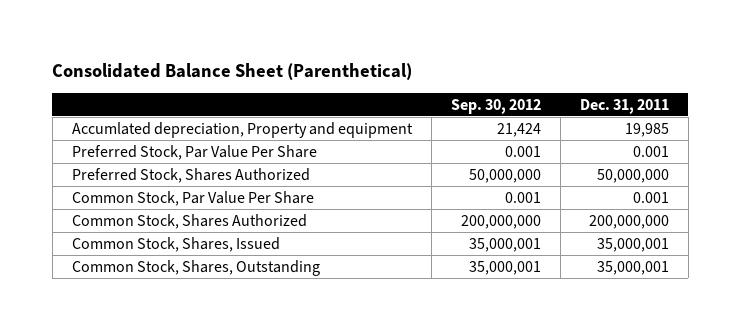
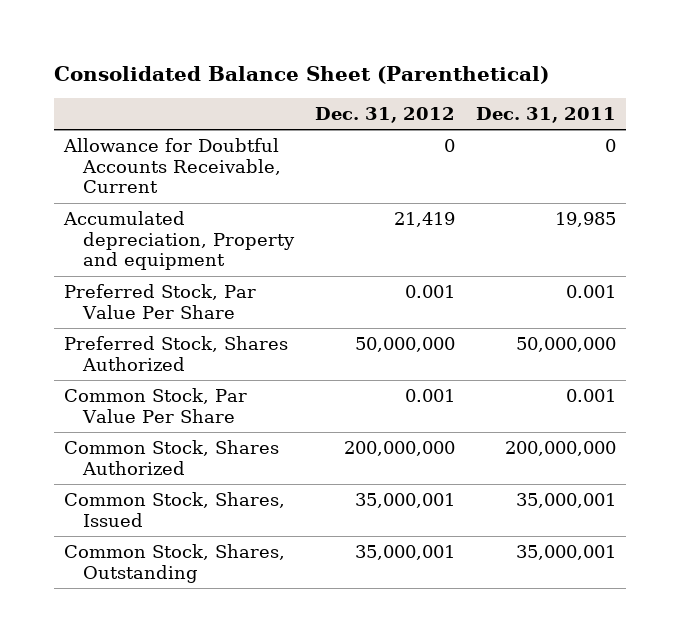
[450,98,541,114] Sep. 30, 2012 -> none
none -> [314,107,455,124] Dec. 31, 2012
none -> [63,137,281,194] Allowance for Doubtful Accounts Receivable, Current
[71,121,413,138] Accumlated depreciation, Property and equipment -> [63,210,295,271] Accumulated depreciation, Property and equipment

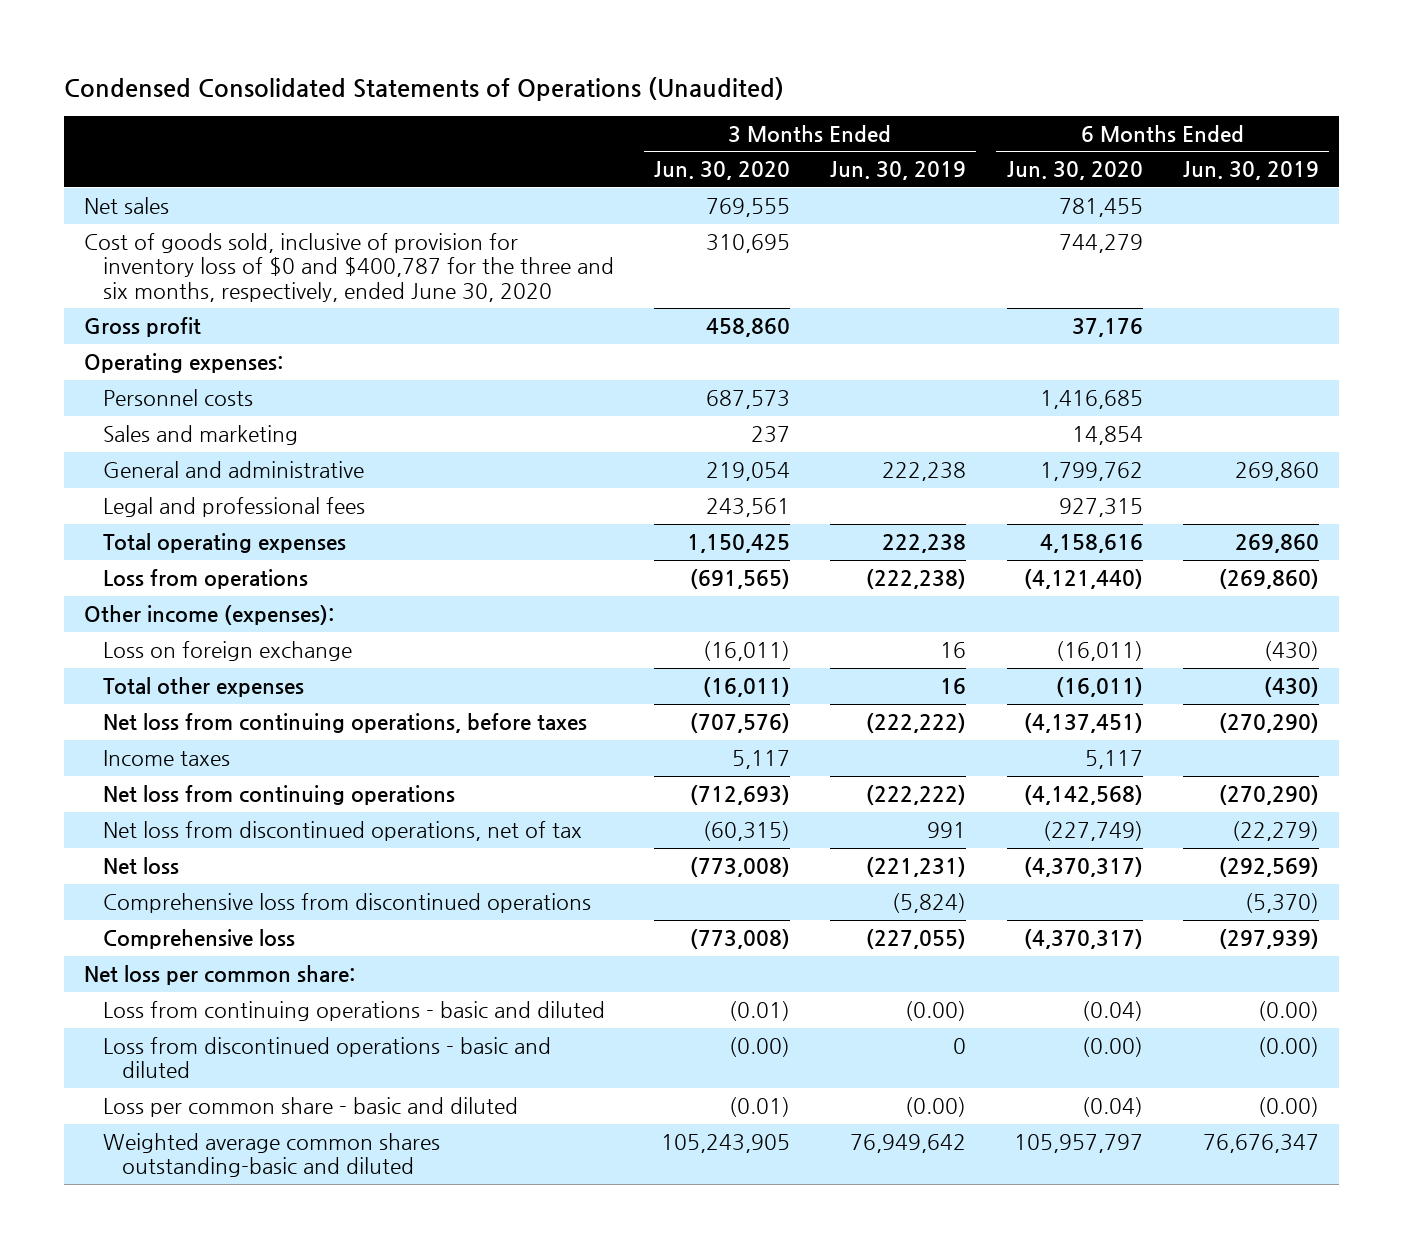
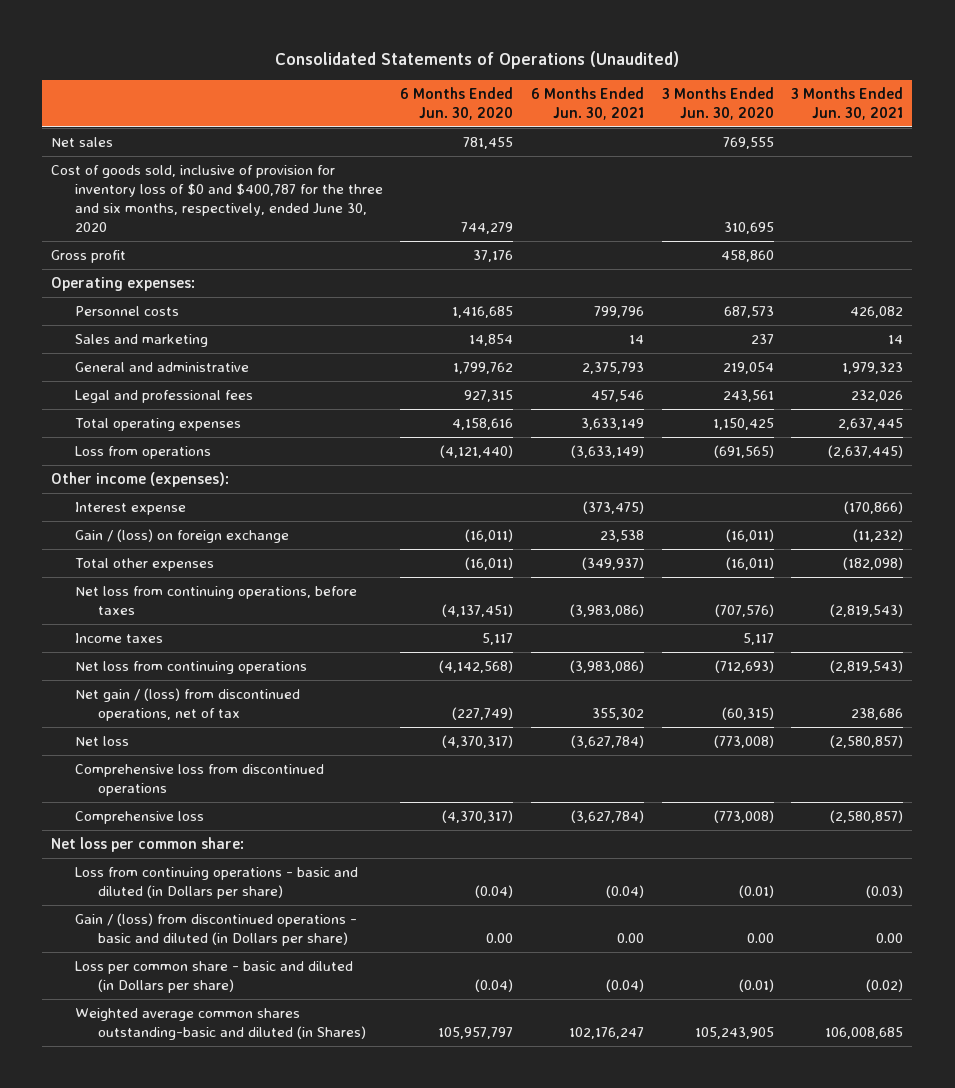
[63,76,784,101] Condensed Consolidated Statements of Operations (Unaudited) -> [275,51,680,70] Consolidated Statements of Operations (Unaudited)
[830,161,967,181] Jun. 30, 2019 -> none
[1182,161,1319,181] Jun. 30, 2019 -> none
none -> [530,87,644,121] 6 Months Ended Jun. 30, 2021
none -> [791,87,904,121] 3 Months Ended Jun. 30, 2021
none -> [74,501,186,515] Interest expense
[103,640,353,661] Loss on foreign exchange -> [74,528,289,543] Gain / (loss) on foreign exchange
[103,820,583,841] Net loss from discontinued operations, net of tax -> [74,687,300,721] Net gain / (loss) from discontinued operations, net of tax
[103,1000,606,1021] Loss from continuing operations - basic and diluted -> [74,866,358,899] Loss from continuing operations - basic and diluted (in Dollars per share)
[103,1036,552,1079] Loss from discontinued operations - basic and diluted -> [74,912,357,946] Gain / (loss) from discontinued operations - basic and diluted (in Dollars per share)
[729,1036,791,1057] (0.00) -> [746,932,774,943] 0.00
[1081,1036,1143,1057] (0.00) -> [486,932,514,943] 0.00
[103,1096,519,1117] Loss per common share - basic and diluted -> [74,960,353,993] Loss per common share - basic and diluted (in Dollars per share)
[103,1132,441,1178] Weighted average common shares outstanding-basic and diluted -> [74,1007,366,1040] Weighted average common shares outstanding-basic and diluted (in Shares)

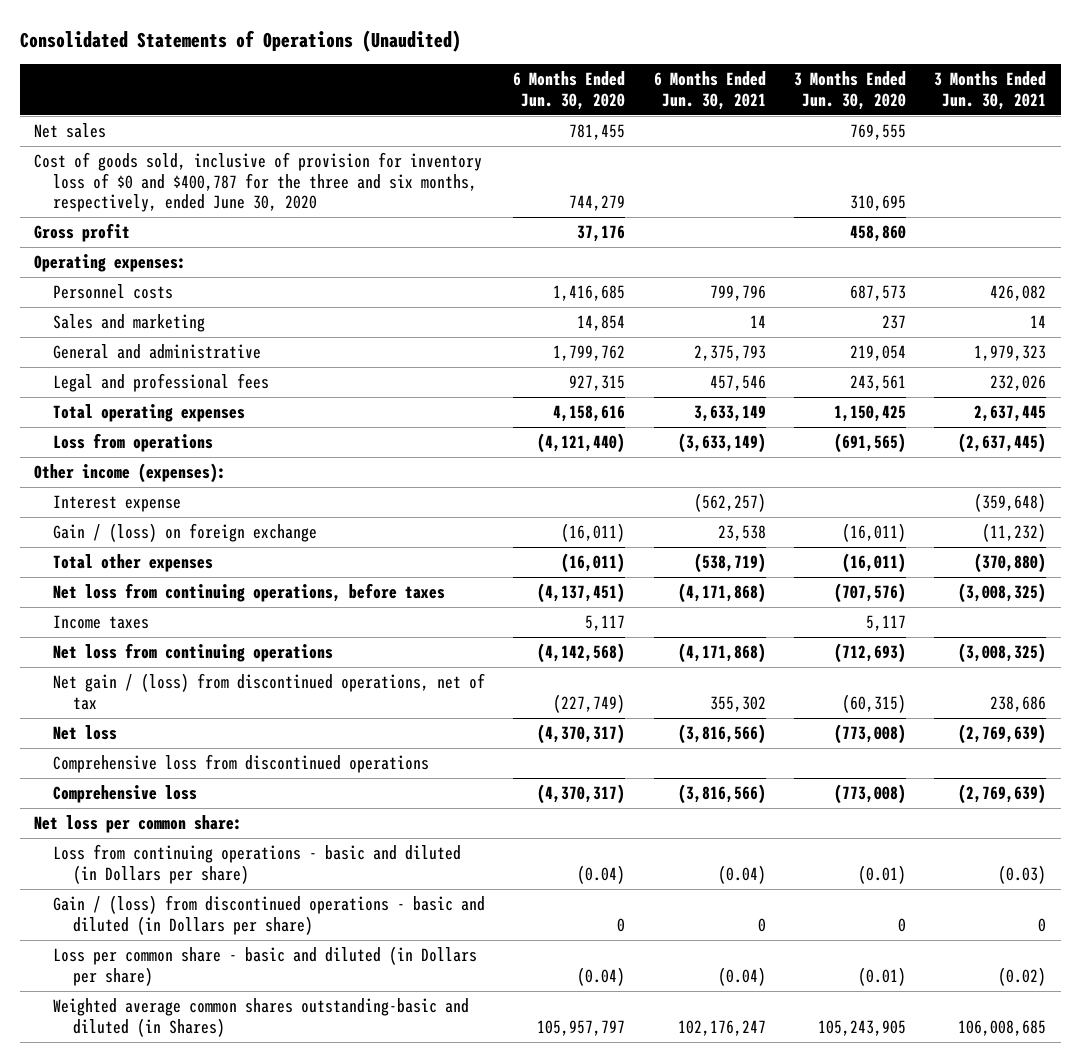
[582,500,644,514] (373,475) -> [693,493,766,513] (562,257)
[844,500,904,514] (170,866) -> [974,493,1047,513] (359,648)
[581,556,644,570] (349,937) -> [693,553,766,574] (538,719)
[843,556,904,570] (182,098) -> [974,553,1047,574] (370,880)
[569,603,644,617] (3,983,086) -> [677,583,766,604] (4,171,868)
[830,603,904,617] (2,819,543) -> [958,583,1047,604] (3,008,325)
[569,659,644,673] (3,983,086) -> [677,643,766,664] (4,171,868)
[830,659,904,673] (2,819,543) -> [958,643,1047,664] (3,008,325)
[570,734,644,748] (3,627,784) -> [677,724,766,745] (3,816,566)
[830,734,904,748] (2,580,857) -> [958,724,1047,745] (2,769,639)
[570,809,644,823] (3,627,784) -> [677,784,766,805] (3,816,566)
[830,809,904,823] (2,580,857) -> [958,784,1047,805] (2,769,639)
[486,932,514,943] 0.00 -> [617,917,626,932] 0
[616,932,644,943] 0.00 -> [757,917,766,932] 0
[746,932,774,943] 0.00 -> [898,917,907,932] 0
[876,932,904,943] 0.00 -> [1038,917,1047,932] 0

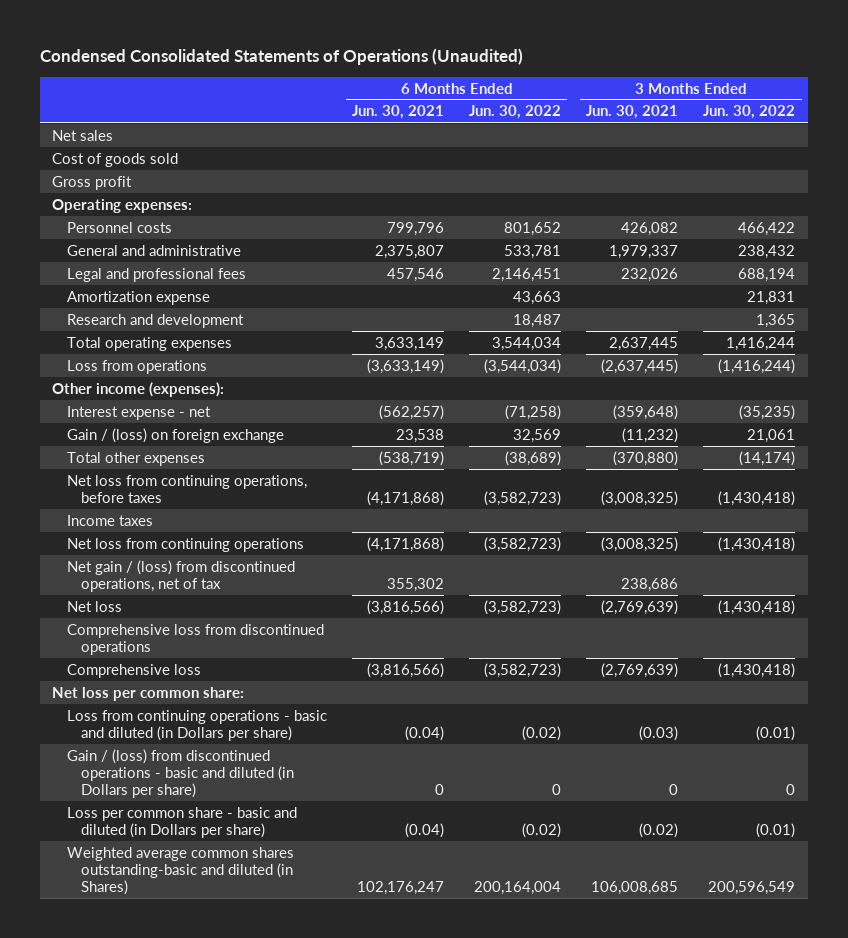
[19,29,461,52] Consolidated Statements of Operations (Unaudited) -> [39,48,523,66] Condensed Consolidated Statements of Operations (Unaudited)
[513,71,626,110] 6 Months Ended Jun. 30, 2020 -> none
[794,71,907,110] 3 Months Ended Jun. 30, 2020 -> none
none -> [469,105,562,120] Jun. 30, 2022
none -> [703,105,796,120] Jun. 30, 2022
[33,152,482,213] Cost of goods sold, inclusive of provision for inventory loss of $0 and $400,787 for the three and six months, respectively, ended June 30, 2020 -> [52,152,179,167] Cost of goods sold
[53,314,206,333] Sales and marketing -> none
[693,345,766,362] 2,375,793 -> [375,244,445,259] 2,375,807
[974,345,1047,362] 1,979,323 -> [609,244,679,259] 1,979,337
none -> [66,290,210,305] Amortization expense
none -> [66,313,244,328] Research and development
[53,495,182,513] Interest expense -> [66,405,211,420] Interest expense - net

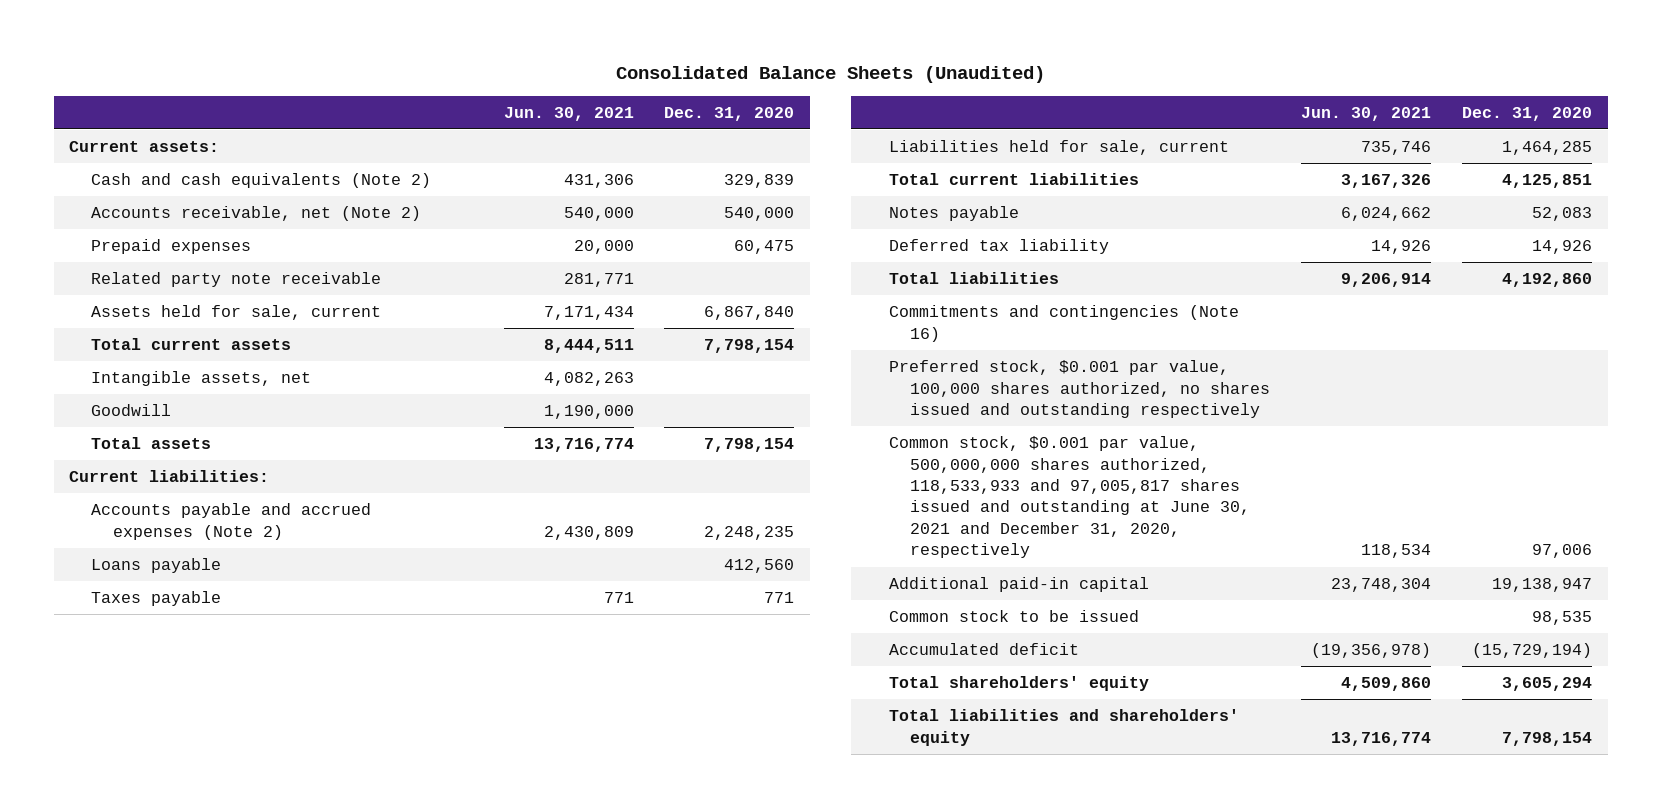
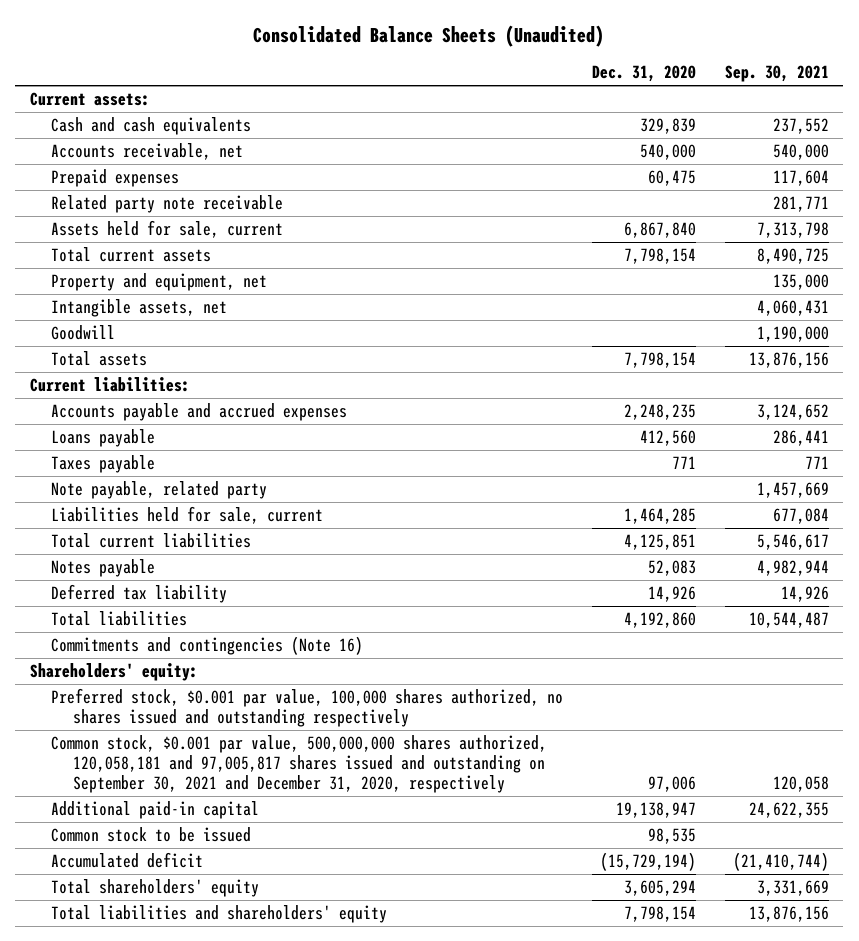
[503,106,634,121] Jun. 30, 2021 -> none
none -> [725,65,830,83] Sep. 30, 2021
[90,173,431,189] Cash and cash equivalents (Note 2) -> [51,116,252,135] Cash and cash equivalents
[90,206,421,222] Accounts receivable, net (Note 2) -> [51,142,244,160] Accounts receivable, net
none -> [51,272,268,291] Property and equipment, net
[90,503,371,540] Accounts payable and accrued expenses (Note 2) -> [51,402,348,421] Accounts payable and accrued expenses
none -> [51,480,268,499] Note payable, related party
none -> [29,662,198,681] Shareholders' equity:
[888,436,1251,559] Common stock, $0.001 par value, 500,000,000 shares authorized, 118,533,933 and 97,005,817 shares issued and outstanding at June 30, 2021 and December 31, 2020, respectively -> [51,734,548,793] Common stock, $0.001 par value, 500,000,000 shares authorized, 120,058,181 and 97,005,817 shares issued and outstanding on September 30, 2021 and December 31, 2020, respectively

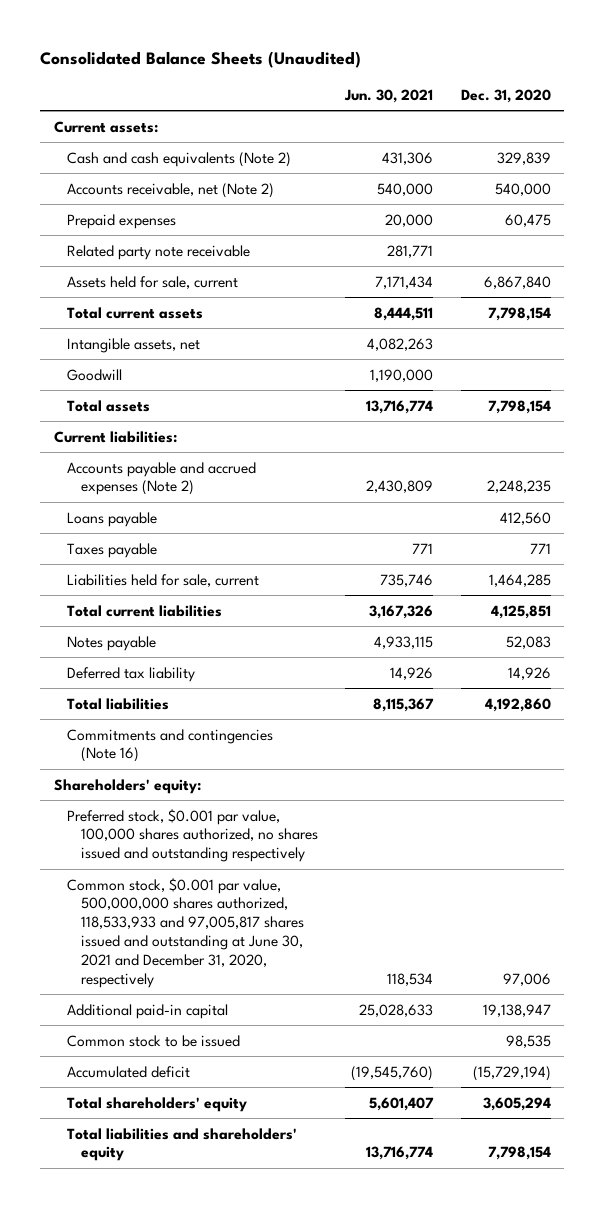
[725,65,830,83] Sep. 30, 2021 -> none
none -> [344,88,434,103] Jun. 30, 2021
[51,116,252,135] Cash and cash equivalents -> [67,151,292,167] Cash and cash equivalents (Note 2)
[51,142,244,160] Accounts receivable, net -> [67,182,275,198] Accounts receivable, net (Note 2)
[51,272,268,291] Property and equipment, net -> none
[51,402,348,421] Accounts payable and accrued expenses -> [67,461,257,496] Accounts payable and accrued expenses (Note 2)
[51,480,268,499] Note payable, related party -> none
[51,734,548,793] Common stock, $0.001 par value, 500,000,000 shares authorized, 120,058,181 and 97,005,817 shares issued and outstanding on September 30, 2021 and December 31, 2020, respectively -> [67,877,304,988] Common stock, $0.001 par value, 500,000,000 shares authorized, 118,533,933 and 97,005,817 shares issued and outstanding at June 30, 2021 and December 31, 2020, respectively

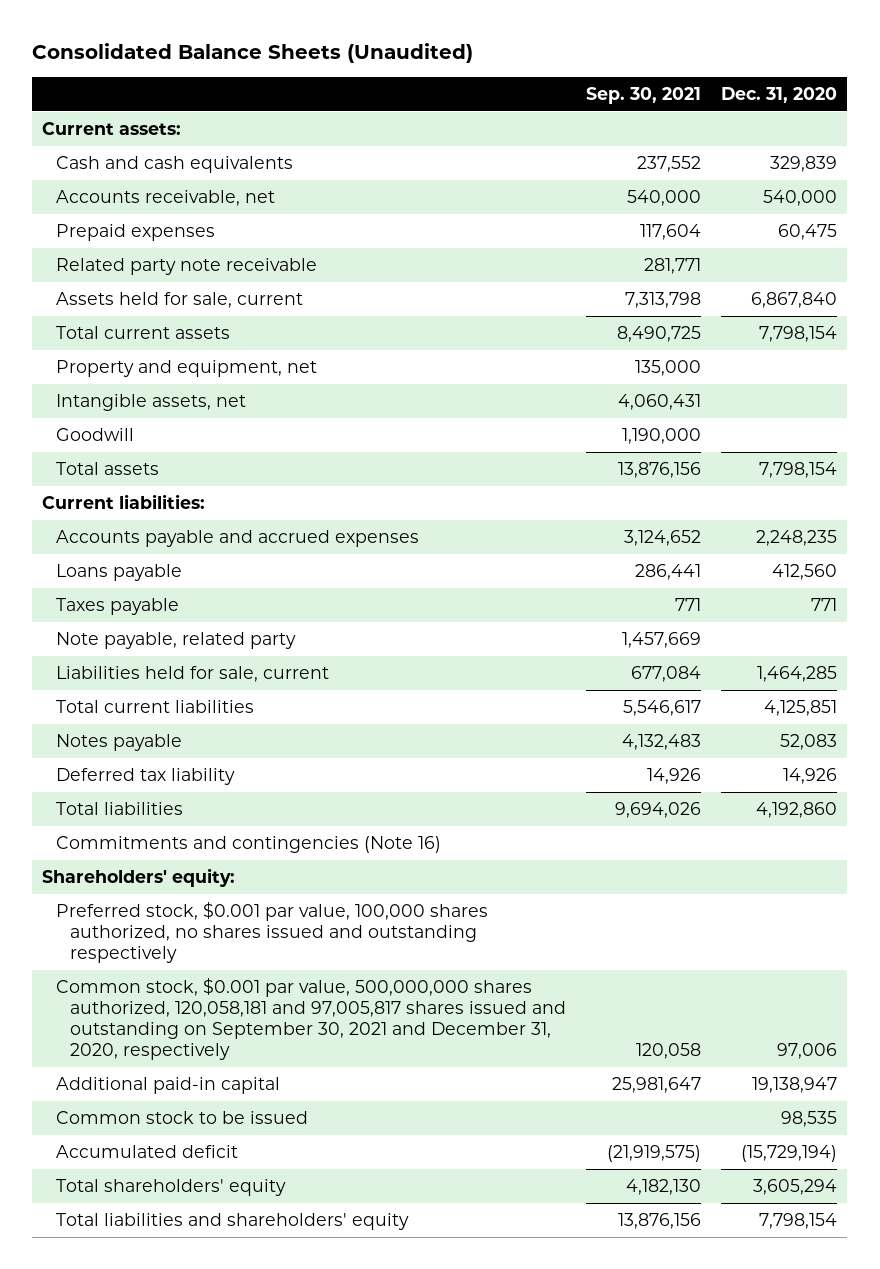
[344,88,434,103] Jun. 30, 2021 -> none
none -> [585,86,701,104] Sep. 30, 2021
[67,151,292,167] Cash and cash equivalents (Note 2) -> [56,156,294,174] Cash and cash equivalents
[67,182,275,198] Accounts receivable, net (Note 2) -> [56,190,276,207] Accounts receivable, net
none -> [56,360,318,378] Property and equipment, net
[67,461,257,496] Accounts payable and accrued expenses (Note 2) -> [56,530,420,548] Accounts payable and accrued expenses
none -> [56,632,297,650] Note payable, related party
[67,877,304,988] Common stock, $0.001 par value, 500,000,000 shares authorized, 118,533,933 and 97,005,817 shares issued and outstanding at June 30, 2021 and December 31, 2020, respectively -> [56,978,566,1061] Common stock, $0.001 par value, 500,000,000 shares authorized, 120,058,181 and 97,005,817 shares issued and outstanding on September 30, 2021 and December 31, 2020, respectively

